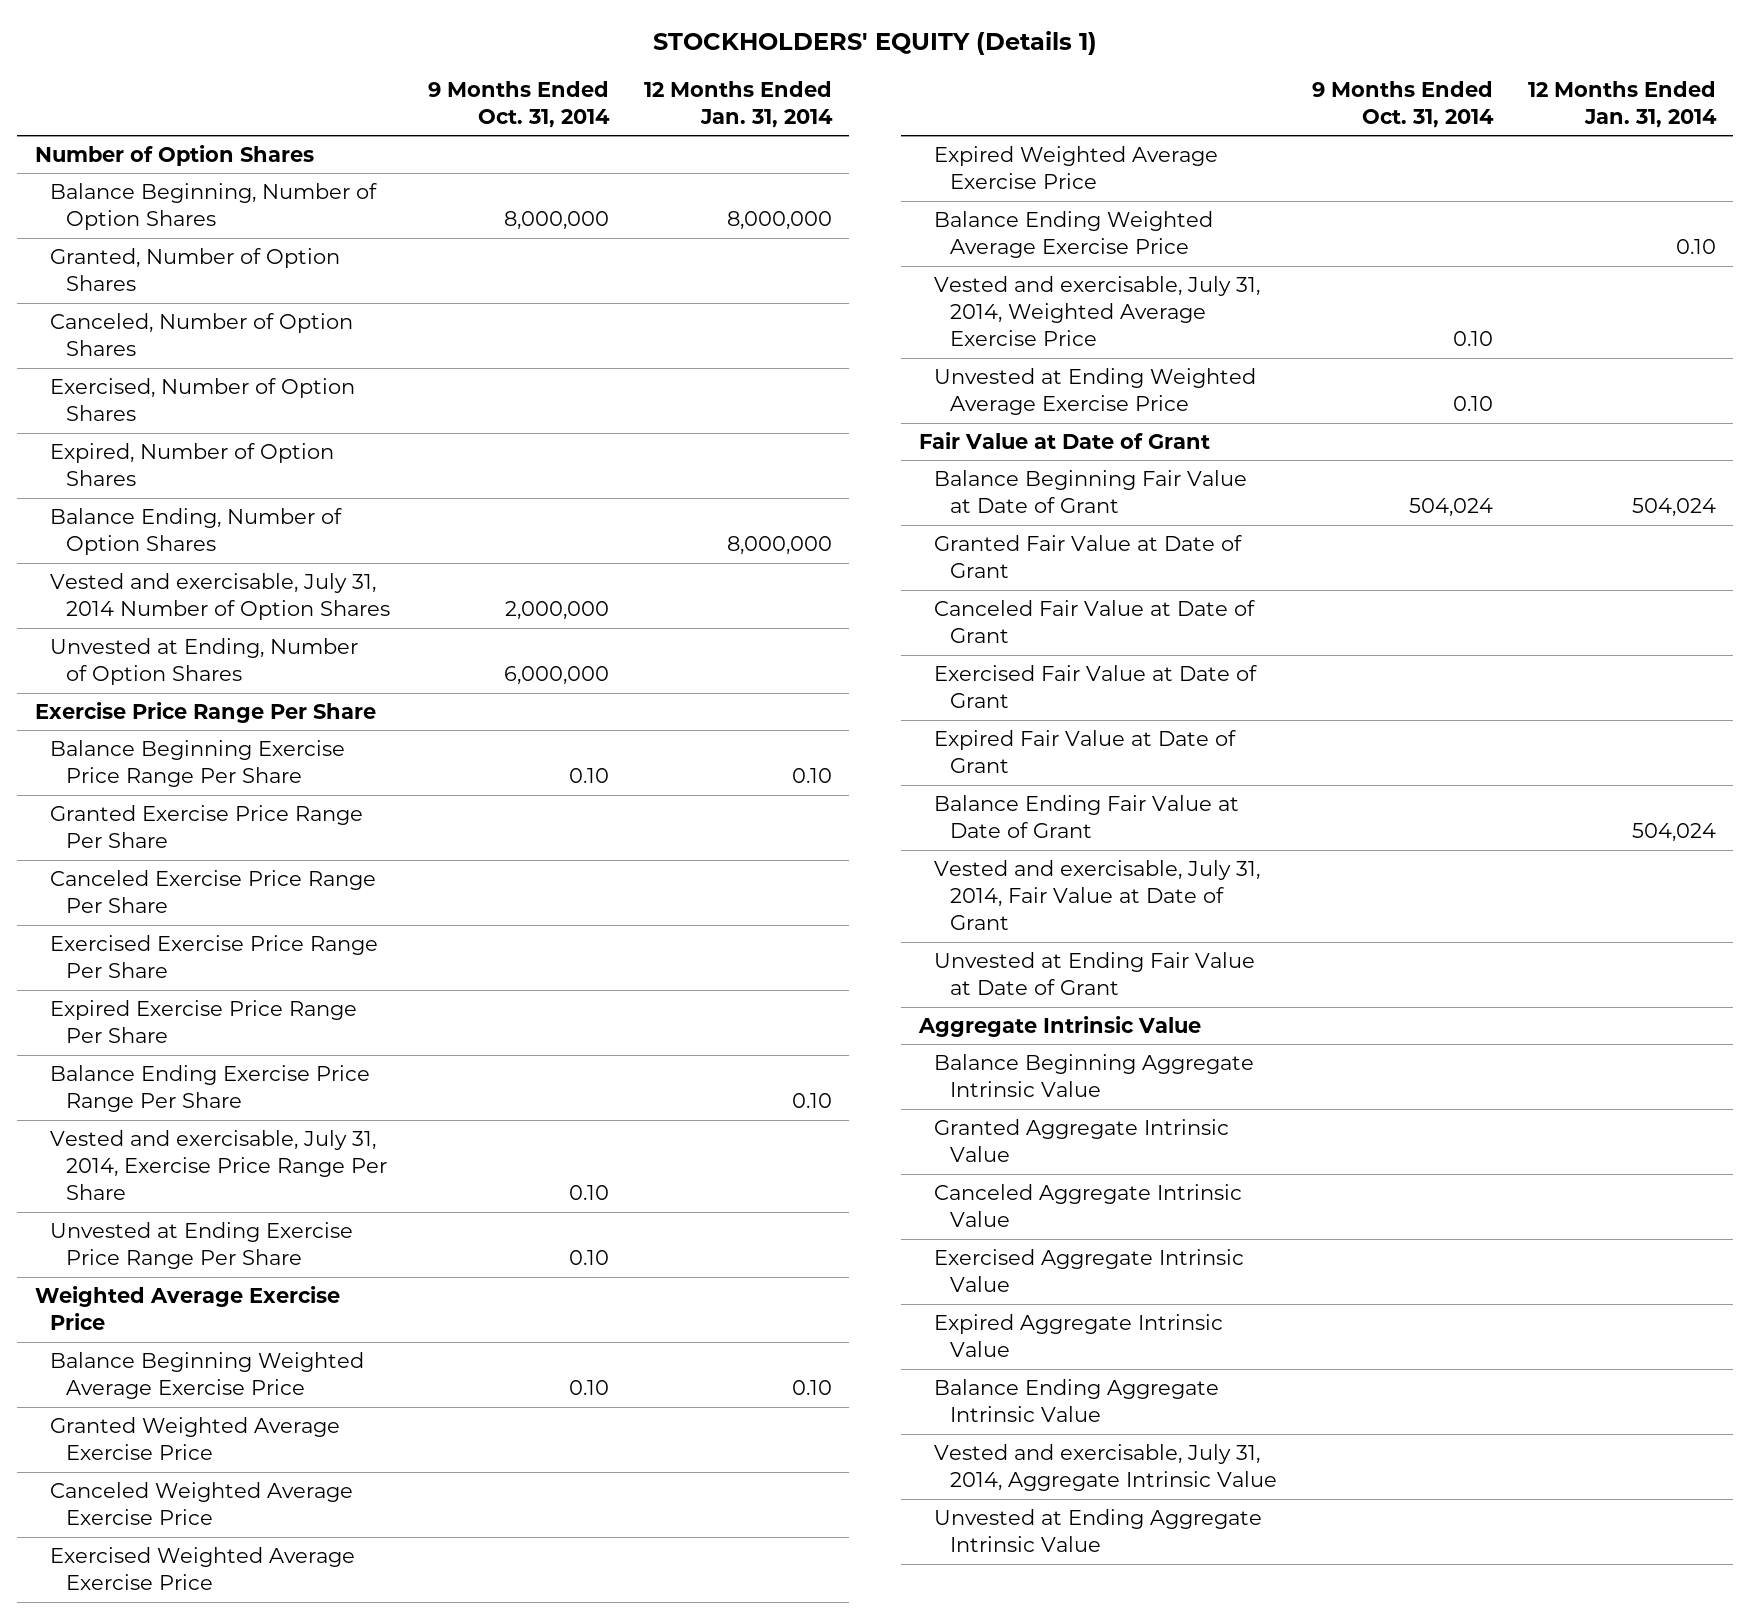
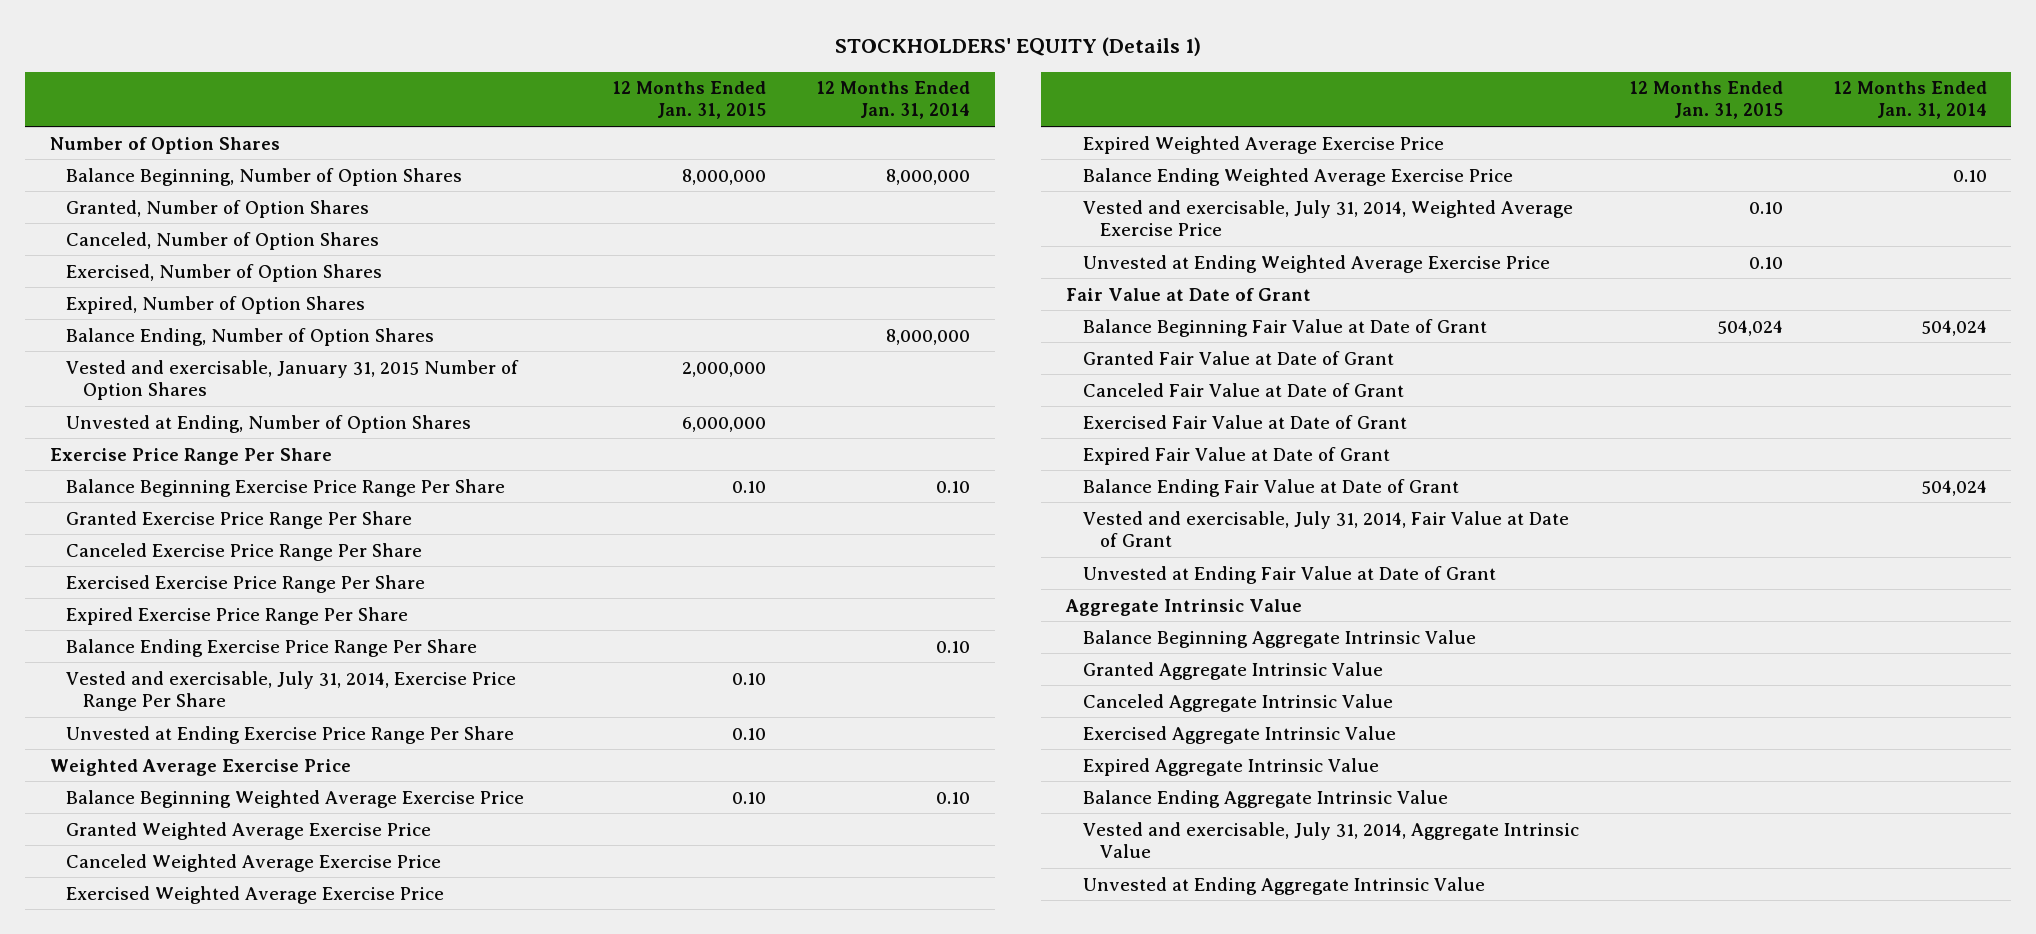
[427,80,610,128] 9 Months Ended Oct. 31, 2014 -> none
none -> [612,81,767,120] 12 Months Ended Jan. 31, 2015
[50,573,390,621] Vested and exercisable, July 31, 2014 Number of Option Shares -> [66,359,520,400] Vested and exercisable, January 31, 2015 Number of Option Shares

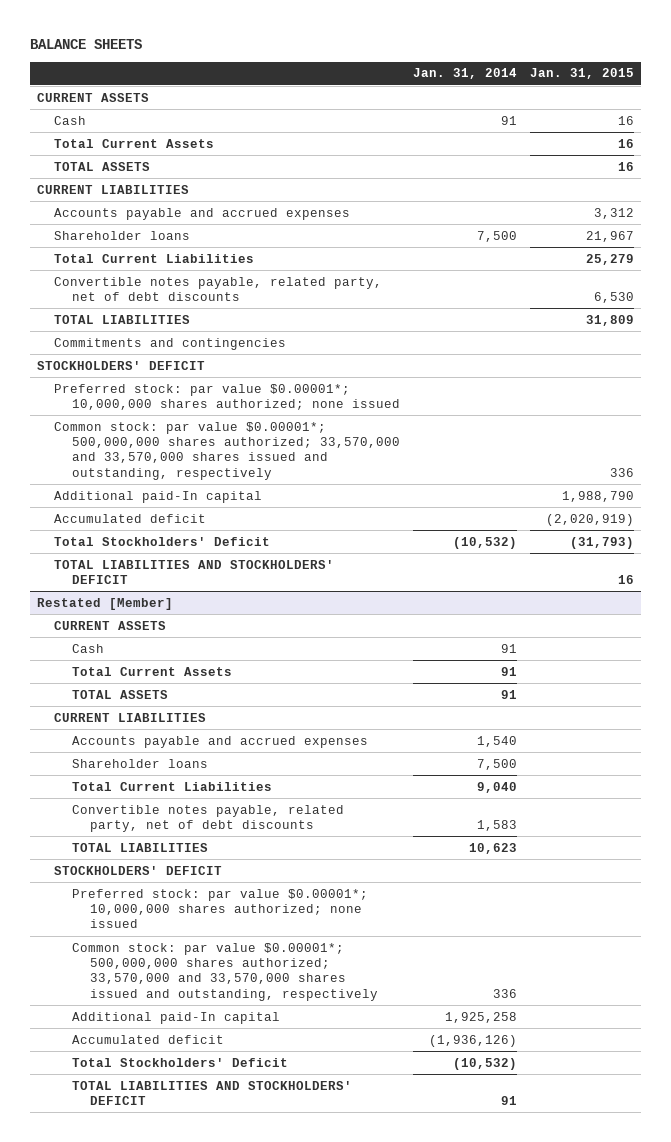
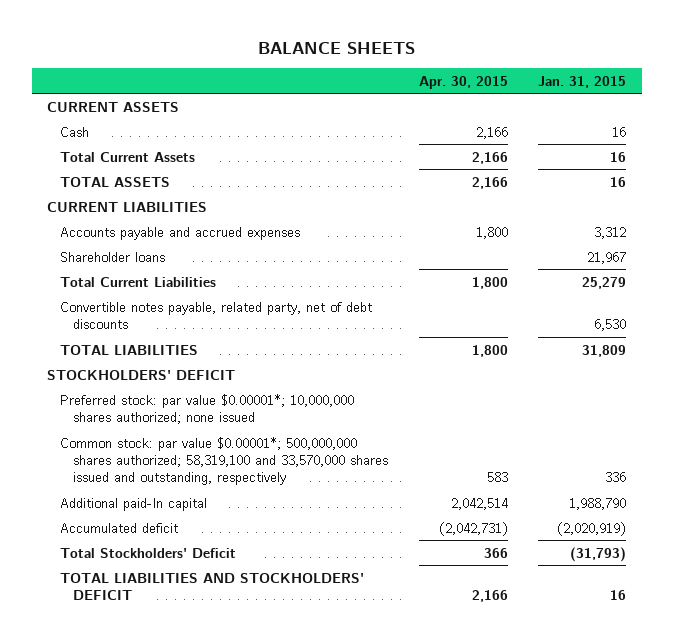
[413,68,518,80] Jan. 31, 2014 -> none
none -> [418,75,508,89] Apr. 30, 2015
[54,337,287,350] Commitments and contingencies -> none
[54,421,401,480] Common stock: par value $0.00001*; 500,000,000 shares authorized; 33,570,000 and 33,570,000 shares issued and outstanding, respectively -> [60,436,389,486] Common stock: par value $0.00001*; 500,000,000 shares authorized; 58,319,100 and 33,570,000 shares issued and outstanding, respectively
[36,597,173,610] Restated [Member] -> none
[54,620,167,630] CURRENT ASSETS -> none
[72,643,105,653] Cash -> none
[72,666,233,676] Total Current Assets -> none
[72,689,169,699] TOTAL ASSETS -> none
[54,712,207,722] CURRENT LIABILITIES -> none
[72,735,369,748] Accounts payable and accrued expenses -> none
[72,758,209,768] Shareholder loans -> none
[72,781,273,791] Total Current Liabilities -> none
[72,804,345,832] Convertible notes payable, related party, net of debt discounts -> none
[72,842,209,852] TOTAL LIABILITIES -> none
[54,865,223,875] STOCKHOLDERS' DEFICIT -> none
[72,888,369,929] Preferred stock: par value $0.00001*; 10,000,000 shares authorized; none issued -> none
[72,942,379,1001] Common stock: par value $0.00001*; 500,000,000 shares authorized; 33,570,000 and 33,570,000 shares issued and outstanding, respectively -> none
[72,1011,281,1024] Additional paid-In capital -> none
[72,1034,225,1044] Accumulated deficit -> none
[72,1057,289,1067] Total Stockholders' Deficit -> none
[72,1080,353,1105] TOTAL LIABILITIES AND STOCKHOLDERS' DEFICIT -> none

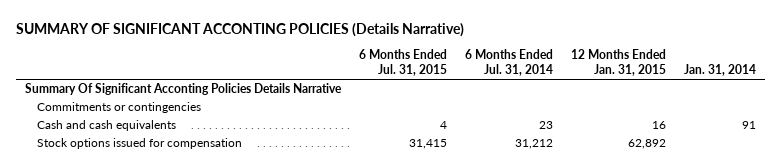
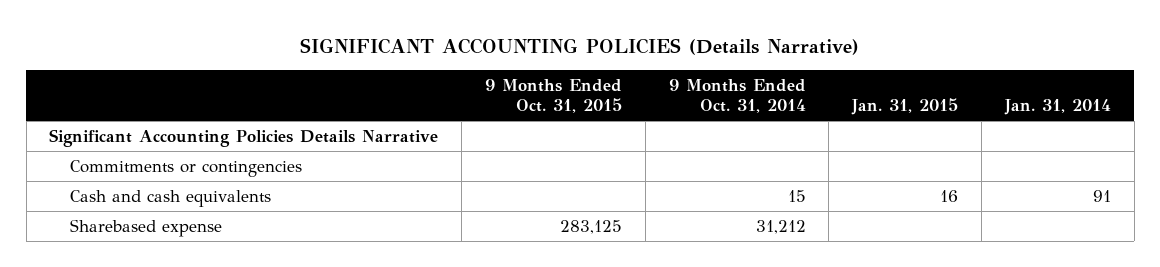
[15,23,464,38] SUMMARY OF SIGNIFICANT ACCONTING POLICIES (Details Narrative) -> [300,37,860,55] SIGNIFICANT ACCOUNTING POLICIES (Details Narrative)
[358,49,447,77] 6 Months Ended Jul. 31, 2015 -> none
[464,49,553,77] 6 Months Ended Jul. 31, 2014 -> none
[570,49,666,77] 12 Months Ended Jan. 31, 2015 -> none
none -> [485,78,623,114] 9 Months Ended Oct. 31, 2015
none -> [668,78,806,114] 9 Months Ended Oct. 31, 2014
none -> [851,98,959,116] Jan. 31, 2015
[24,83,342,96] Summary Of Significant Acconting Policies Details Narrative -> [49,128,439,147] Significant Accounting Policies Details Narrative
[37,138,243,150] Stock options issued for compensation -> none
none -> [70,218,223,237] Sharebased expense

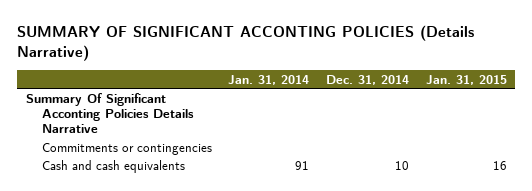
[300,37,860,55] SIGNIFICANT ACCOUNTING POLICIES (Details Narrative) -> [17,25,475,62] SUMMARY OF SIGNIFICANT ACCONTING POLICIES (Details Narrative)
[485,78,623,114] 9 Months Ended Oct. 31, 2015 -> none
[668,78,806,114] 9 Months Ended Oct. 31, 2014 -> none
none -> [326,74,410,85] Dec. 31, 2014
[49,128,439,147] Significant Accounting Policies Details Narrative -> [25,92,194,133] Summary Of Significant Acconting Policies Details Narrative
[70,218,223,237] Sharebased expense -> none

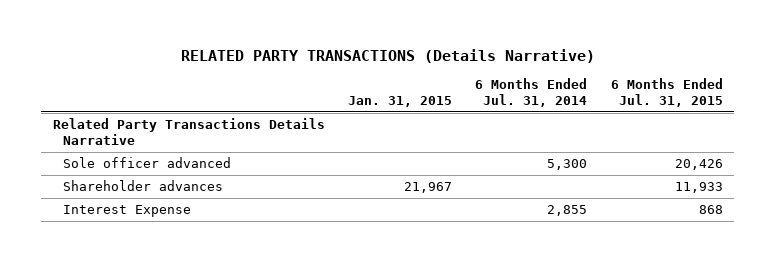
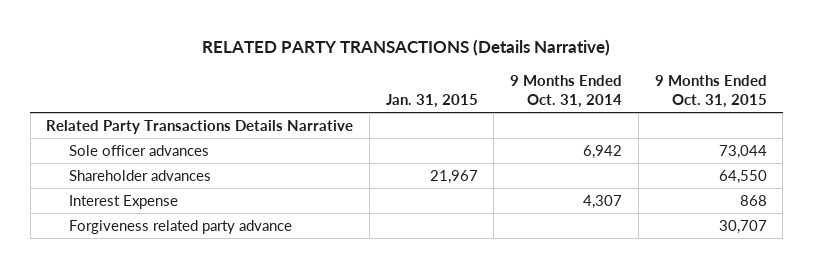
[475,78,588,107] 6 Months Ended Jul. 31, 2014 -> none
[610,78,723,107] 6 Months Ended Jul. 31, 2015 -> none
none -> [510,75,623,109] 9 Months Ended Oct. 31, 2014
none -> [654,75,767,109] 9 Months Ended Oct. 31, 2015
[62,157,231,169] Sole officer advanced -> [69,144,210,156] Sole officer advances
none -> [69,219,293,234] Forgiveness related party advance

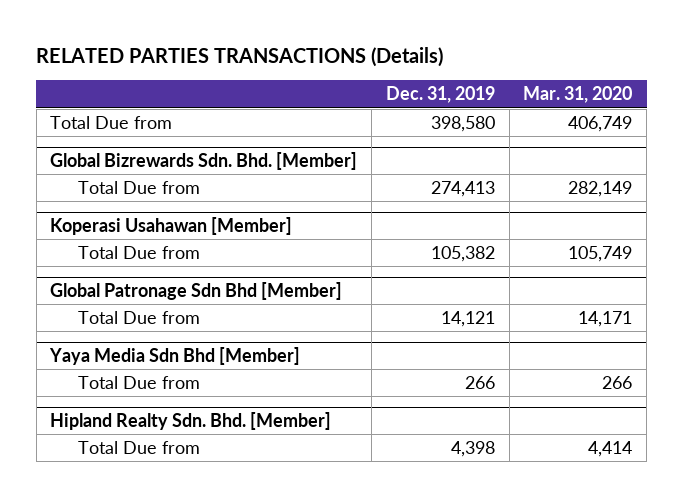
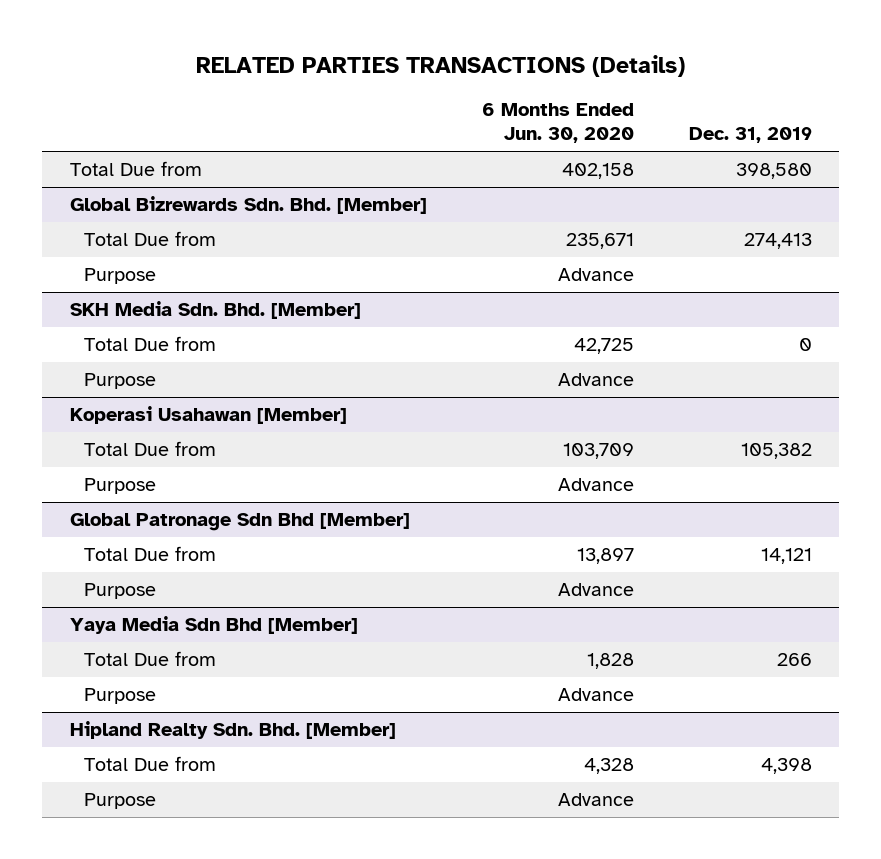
[523,86,633,104] Mar. 31, 2020 -> none
none -> [481,103,634,144] 6 Months Ended Jun. 30, 2020
none -> [83,268,156,285] Purpose
none -> [69,301,361,320] SKH Media Sdn. Bhd. [Member]
none -> [83,336,216,352] Total Due from
none -> [83,373,156,390] Purpose
none -> [83,478,156,495] Purpose
none -> [83,583,156,600] Purpose
none -> [83,688,156,705] Purpose
none -> [83,793,156,810] Purpose

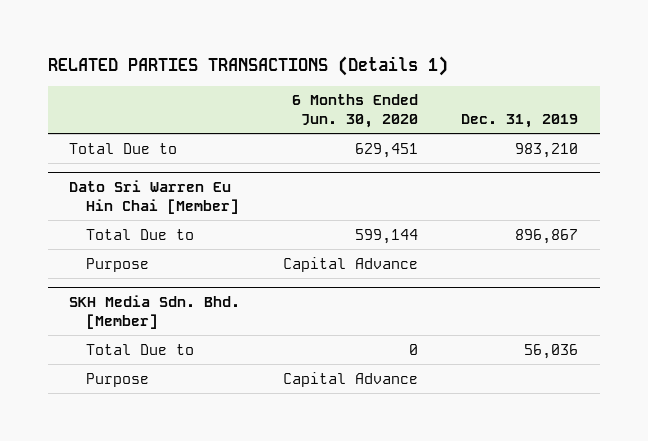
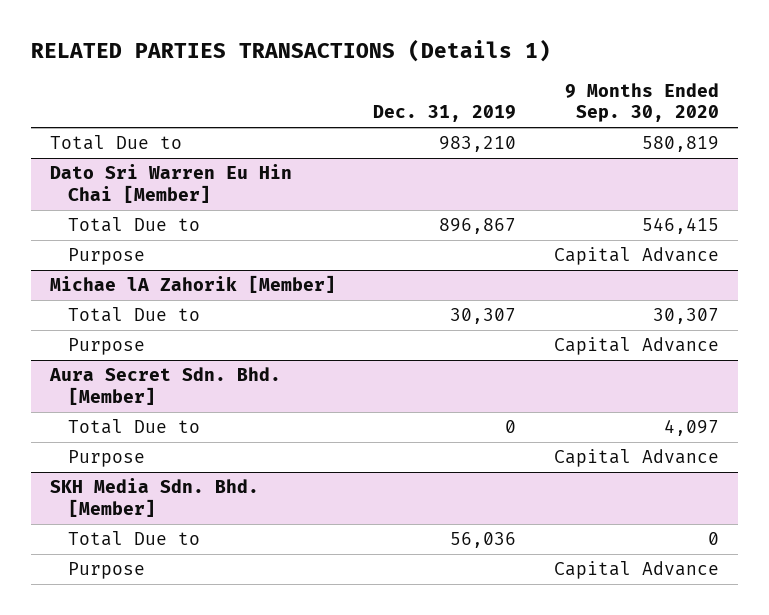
[292,94,419,129] 6 Months Ended Jun. 30, 2020 -> none
none -> [565,83,720,123] 9 Months Ended Sep. 30, 2020
none -> [49,275,336,294] Michae lA Zahorik [Member]
none -> [68,307,201,323] Total Due to
none -> [68,338,146,356] Purpose
none -> [48,367,281,405] Aura Secret Sdn. Bhd. [Member]
none -> [68,419,201,435] Total Due to
none -> [68,450,146,468] Purpose

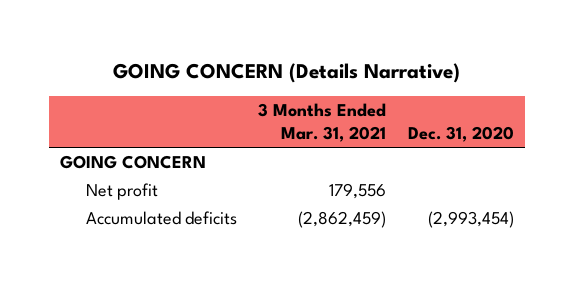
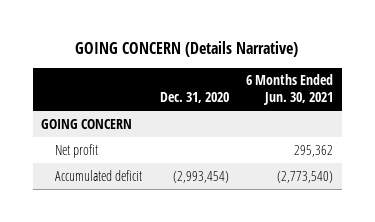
[258,102,387,143] 3 Months Ended Mar. 31, 2021 -> none
none -> [246,74,334,106] 6 Months Ended Jun. 30, 2021
[85,211,237,226] Accumulated deficits -> [55,169,143,181] Accumulated deficit

